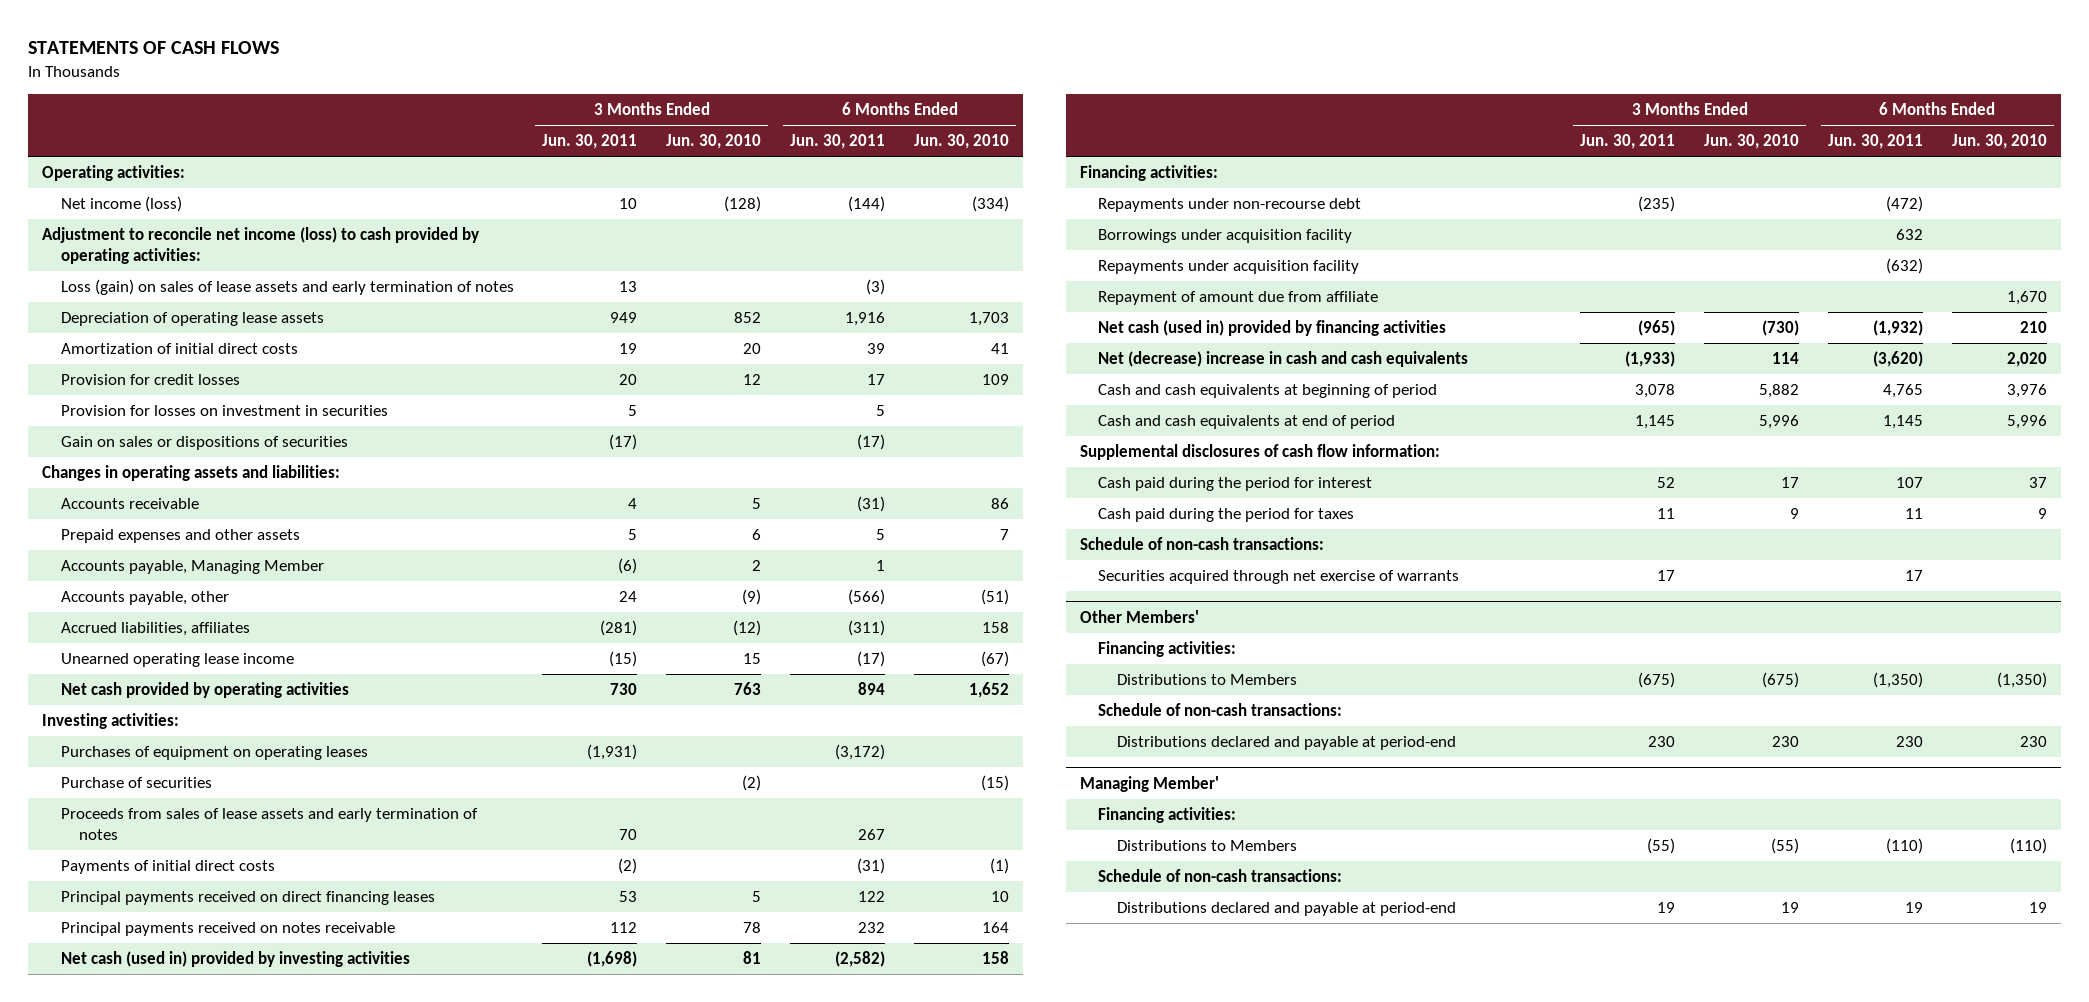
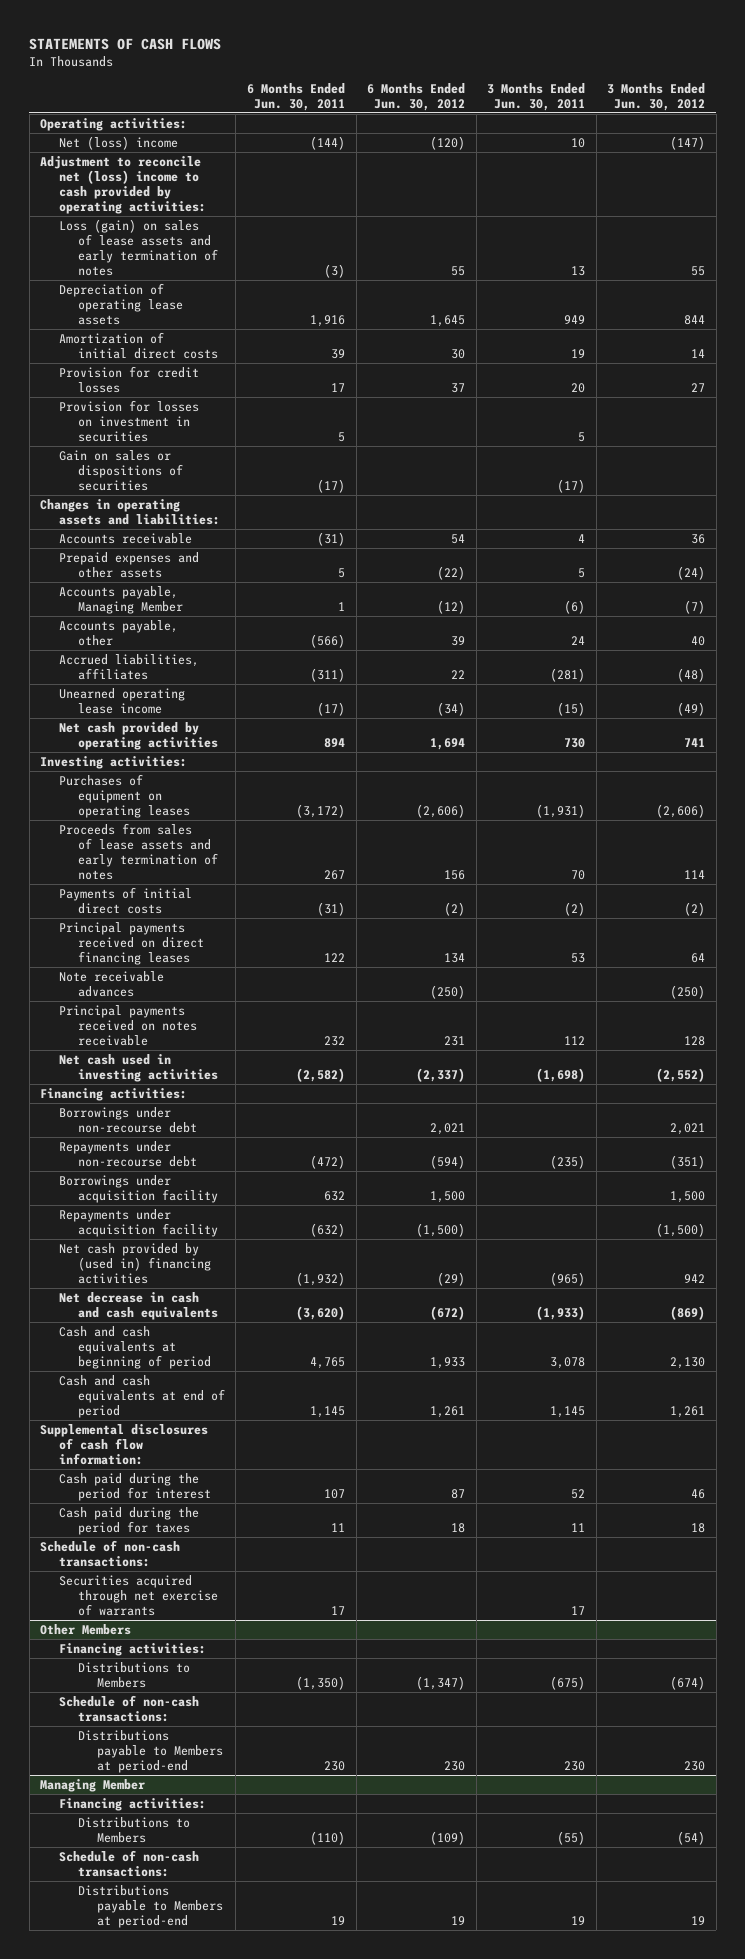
[666,134,762,150] Jun. 30, 2010 -> none
[913,134,1009,150] Jun. 30, 2010 -> none
none -> [367,82,466,111] 6 Months Ended Jun. 30, 2012
none -> [607,82,706,111] 3 Months Ended Jun. 30, 2012
[60,196,182,213] Net income (loss) -> [59,136,179,151] Net (loss) income
[42,227,480,265] Adjustment to reconcile net income (loss) to cash provided by operating activities: -> [40,156,207,215] Adjustment to reconcile net (loss) income to cash provided by operating activities:
[60,777,212,789] Purchase of securities -> none
none -> [59,971,165,998] Note receivable advances
[60,951,410,968] Net cash (used in) provided by investing activities -> [59,1054,218,1083] Net cash used in investing activities
none -> [59,1107,197,1134] Borrowings under non-recourse debt
[1098,291,1379,306] Repayment of amount due from affiliate -> none
[1098,320,1447,337] Net cash (used in) provided by financing activities -> [59,1243,211,1285] Net cash provided by (used in) financing activities
[1098,351,1469,368] Net (decrease) increase in cash and cash equivalents -> [59,1292,218,1321] Net decrease in cash and cash equivalents
[1080,609,1200,623] Other Members' -> [40,1624,132,1636] Other Members
[1116,736,1456,751] Distributions declared and payable at period-end -> [77,1730,223,1774] Distributions payable to Members at period-end
[1080,775,1220,792] Managing Member' -> [40,1779,146,1793] Managing Member
[1116,902,1456,917] Distributions declared and payable at period-end -> [77,1885,223,1929] Distributions payable to Members at period-end

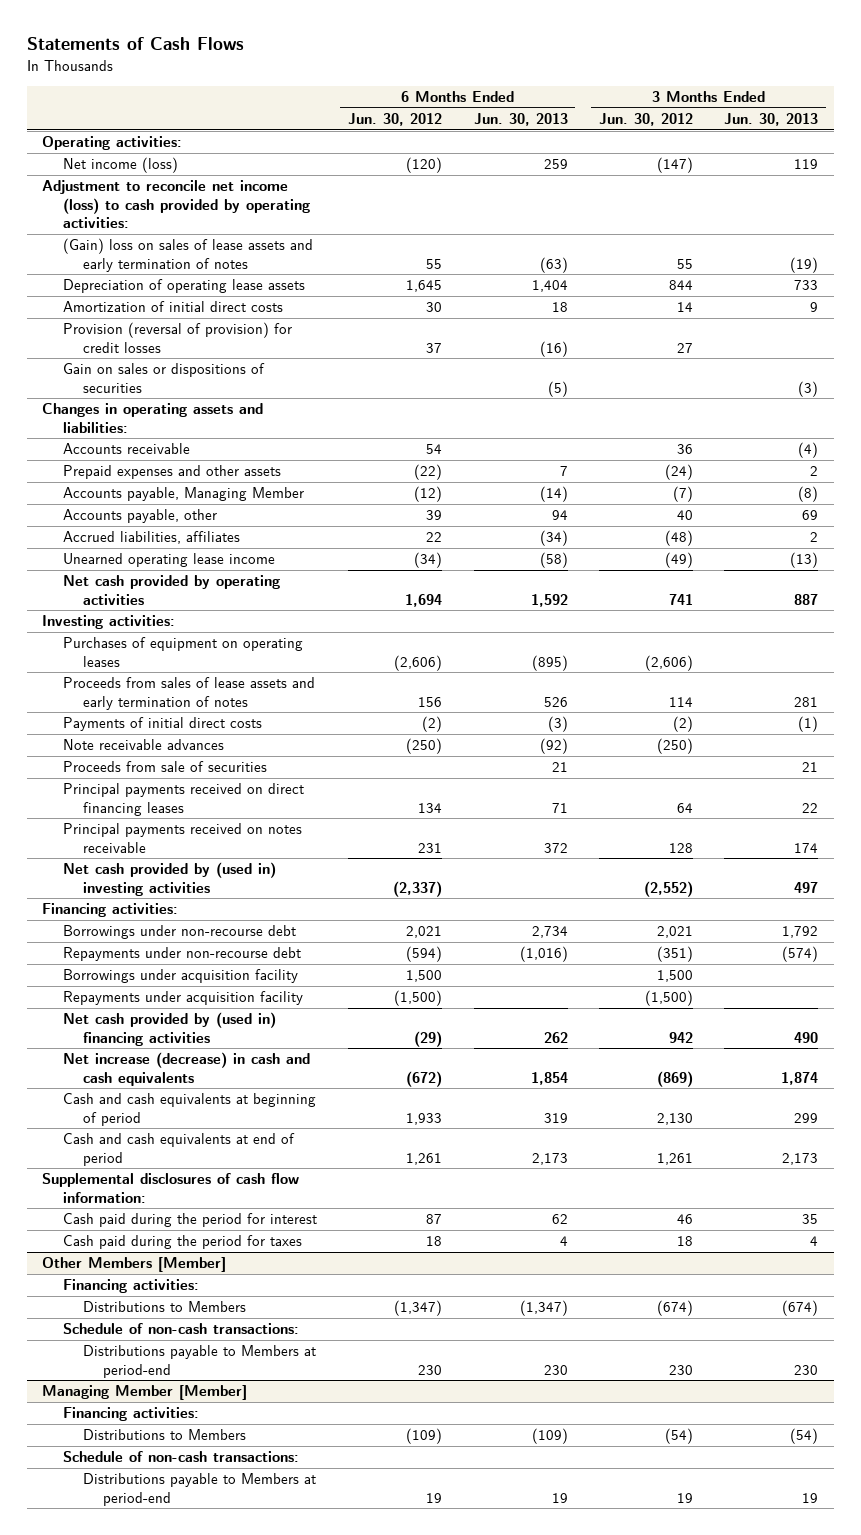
[29,37,222,50] STATEMENTS OF CASH FLOWS -> [26,37,244,51] Statements of Cash Flows
[247,82,346,111] 6 Months Ended Jun. 30, 2011 -> none
[487,82,586,111] 3 Months Ended Jun. 30, 2011 -> none
none -> [473,113,568,127] Jun. 30, 2013
none -> [724,113,819,127] Jun. 30, 2013
[59,136,179,151] Net (loss) income -> [62,157,178,174] Net income (loss)
[40,156,207,215] Adjustment to reconcile net (loss) income to cash provided by operating activities: -> [42,180,310,228] Adjustment to reconcile net income (loss) to cash provided by operating activities:
[59,219,218,277] Loss (gain) on sales of lease assets and early termination of notes -> [62,238,313,272] (Gain) loss on sales of lease assets and early termination of notes
[59,400,200,443] Provision for losses on investment in securities -> none
[59,366,200,394] Provision for credit losses -> [62,322,292,353] Provision (reversal of provision) for credit losses
none -> [62,761,267,773] Proceeds from sale of securities
[59,922,204,966] Principal payments received on direct financing leases -> [62,783,304,816] Principal payments received on direct financing leases
[59,1054,218,1083] Net cash used in investing activities -> [62,862,276,896] Net cash provided by (used in) investing activities
[59,1292,218,1321] Net decrease in cash and cash equivalents -> [62,1052,310,1086] Net increase (decrease) in cash and cash equivalents
[40,1540,181,1568] Schedule of non-cash transactions: -> none
[59,1575,218,1617] Securities acquired through net exercise of warrants -> none
[40,1624,132,1636] Other Members -> [42,1257,227,1273] Other Members [Member]
[40,1779,146,1793] Managing Member -> [42,1385,248,1401] Managing Member [Member]

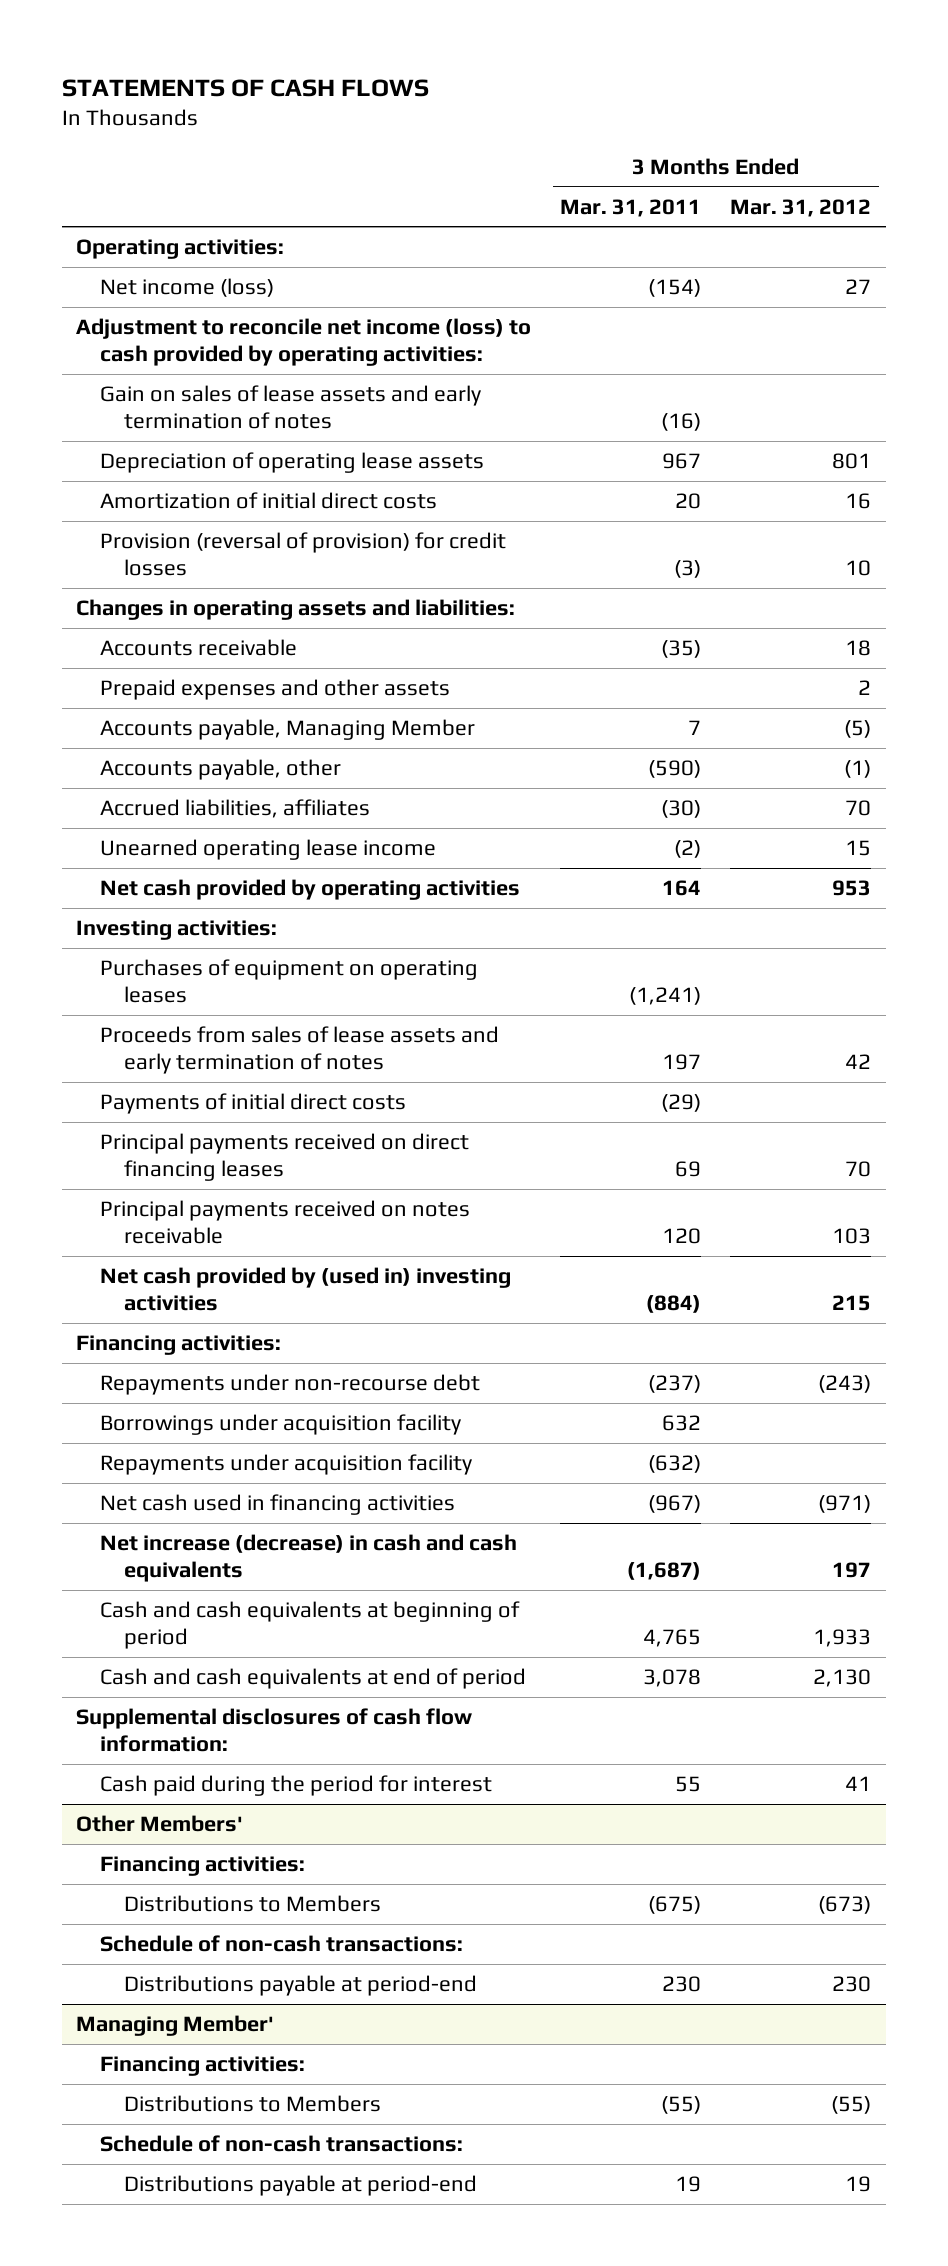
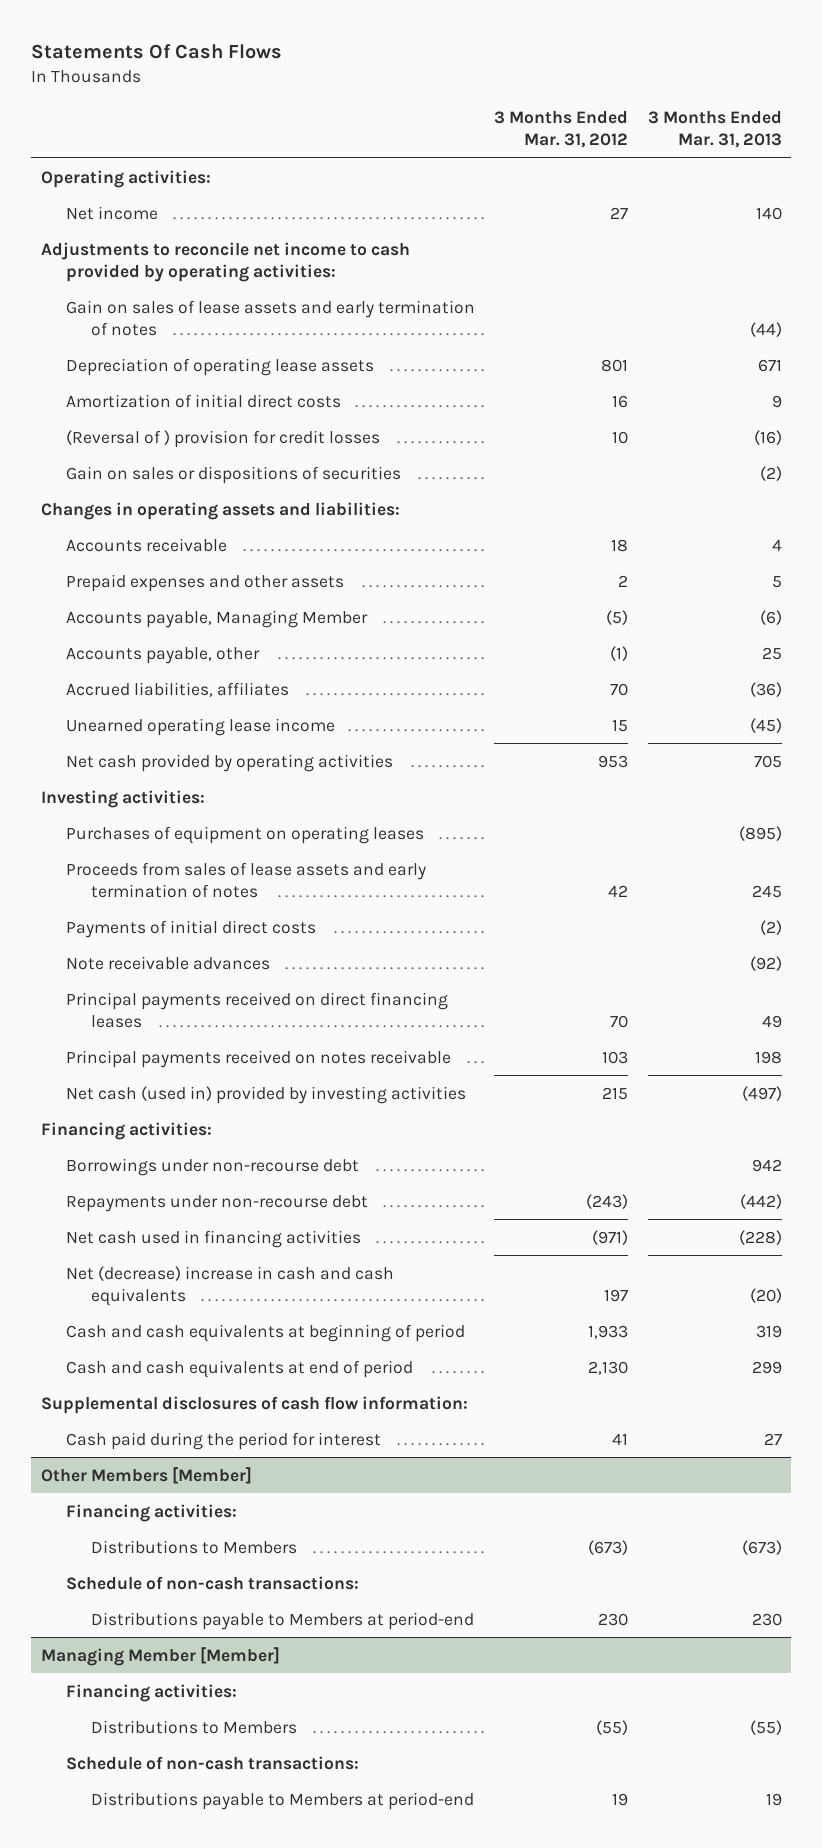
[61,78,429,97] STATEMENTS OF CASH FLOWS -> [30,44,282,60] Statements Of Cash Flows
[560,198,702,217] Mar. 31, 2011 -> none
none -> [647,110,782,149] 3 Months Ended Mar. 31, 2013
[100,277,275,297] Net income (loss) -> [65,205,158,220] Net income
[76,317,532,366] Adjustment to reconcile net income (loss) to cash provided by operating activities: -> [40,241,410,282] Adjustments to reconcile net income to cash provided by operating activities:
[100,531,507,576] Provision (reversal of provision) for credit losses -> [65,429,380,448] (Reversal of ) provision for credit losses
none -> [65,465,401,484] Gain on sales or dispositions of securities
none -> [65,955,270,970] Note receivable advances
[100,1266,512,1311] Net cash provided by (used in) investing activities -> [65,1085,466,1104] Net cash (used in) provided by investing activities
none -> [65,1157,359,1176] Borrowings under non-recourse debt
[100,1413,462,1435] Borrowings under acquisition facility -> none
[100,1453,473,1475] Repayments under acquisition facility -> none
[100,1533,518,1582] Net increase (decrease) in cash and cash equivalents -> [65,1265,394,1306] Net (decrease) increase in cash and cash equivalents
[76,1814,244,1832] Other Members' -> [40,1466,252,1484] Other Members [Member]
[123,1974,477,1996] Distributions payable at period-end -> [90,1611,474,1630] Distributions payable to Members at period-end
[76,2014,275,2036] Managing Member' -> [40,1646,280,1666] Managing Member [Member]
[123,2174,477,2196] Distributions payable at period-end -> [90,1791,474,1810] Distributions payable to Members at period-end

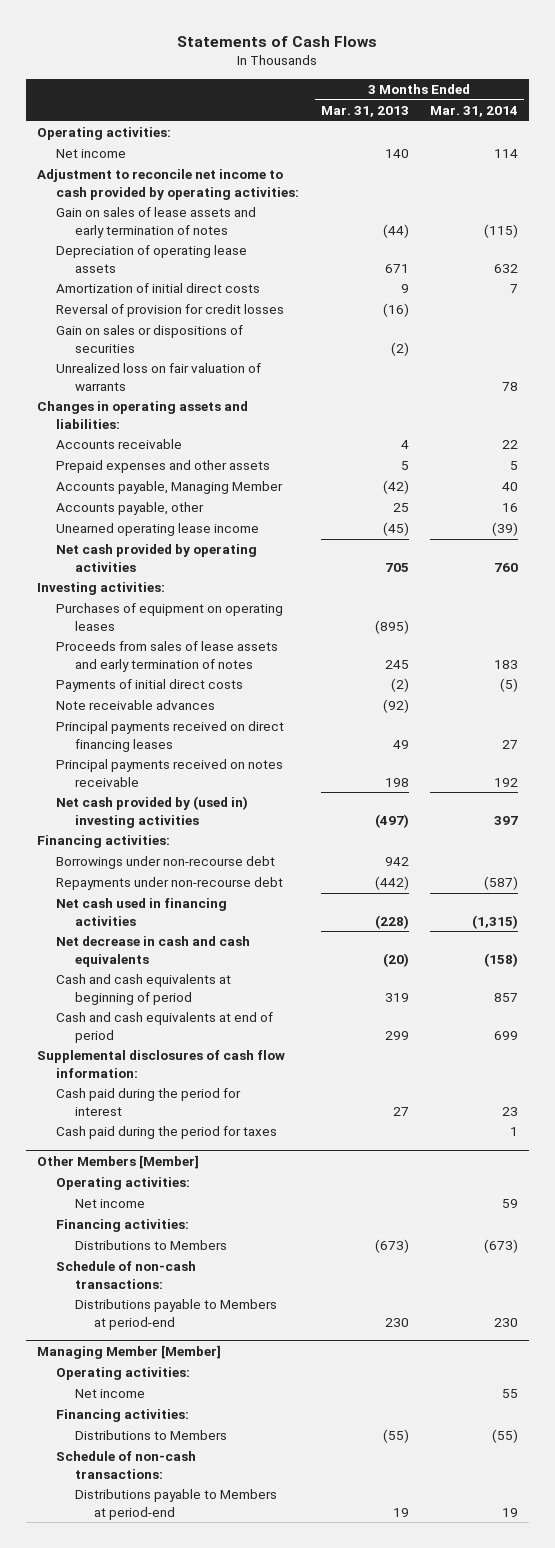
[30,44,282,60] Statements Of Cash Flows -> [177,36,378,48] Statements of Cash Flows
[494,110,629,149] 3 Months Ended Mar. 31, 2012 -> none
none -> [430,106,519,118] Mar. 31, 2014
[40,241,410,282] Adjustments to reconcile net income to cash provided by operating activities: -> [36,169,299,200] Adjustment to reconcile net income to cash provided by operating activities:
[65,429,380,448] (Reversal of ) provision for credit losses -> [55,304,284,318] Reversal of provision for credit losses
none -> [55,363,261,391] Unrealized loss on fair valuation of warrants
[759,609,782,625] (6) -> [382,480,409,495] (42)
[65,681,289,697] Accrued liabilities, affiliates -> none
[65,1085,466,1104] Net cash (used in) provided by investing activities -> [55,796,248,828] Net cash provided by (used in) investing activities
[65,1265,394,1306] Net (decrease) increase in cash and cash equivalents -> [55,936,250,967] Net decrease in cash and cash equivalents
none -> [55,1126,277,1140] Cash paid during the period for taxes
none -> [55,1177,190,1191] Operating activities:
none -> [75,1199,146,1209] Net income
none -> [55,1367,190,1381] Operating activities:
none -> [75,1389,146,1399] Net income

